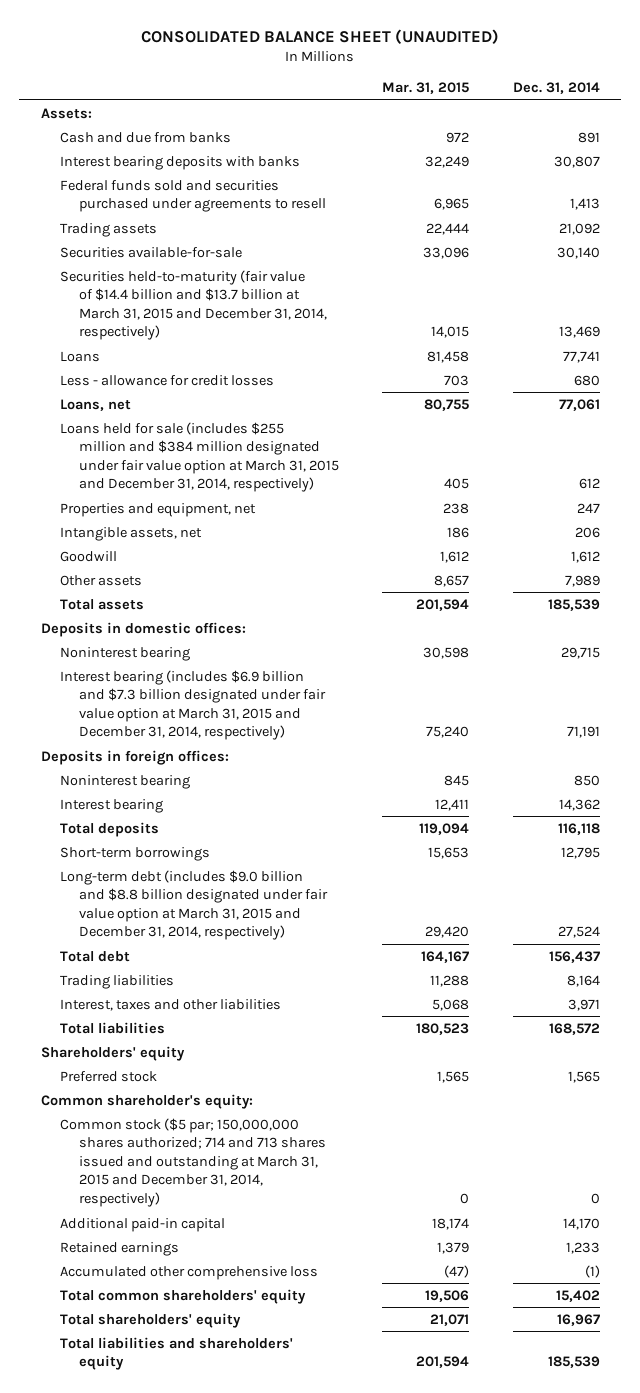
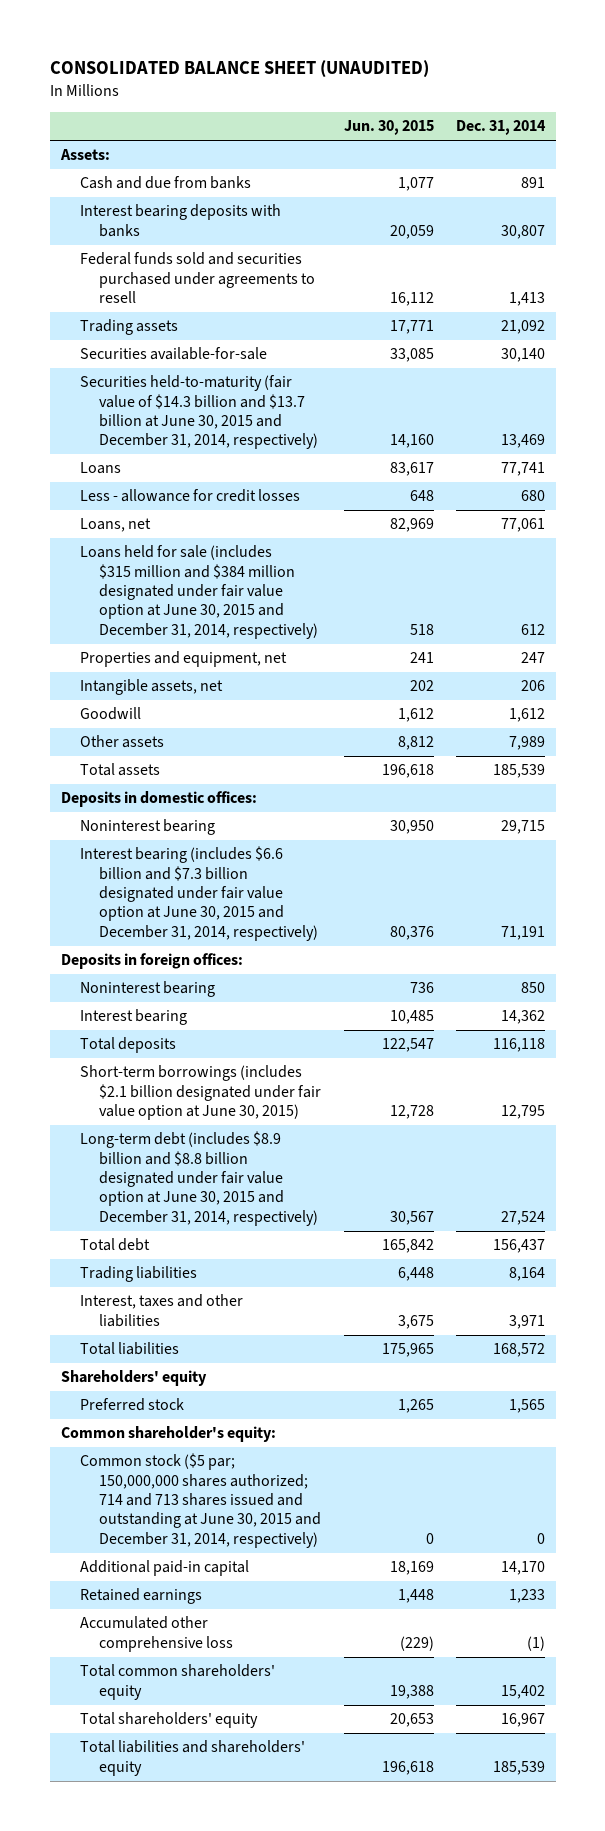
[382,82,470,95] Mar. 31, 2015 -> none
none -> [343,120,434,136] Jun. 30, 2015
[59,269,328,341] Securities held-to-maturity (fair value of $14.4 billion and $13.7 billion at March 31, 2015 and December 31, 2014, respectively) -> [80,375,319,450] Securities held-to-maturity (fair value of $14.3 billion and $13.7 billion at June 30, 2015 and December 31, 2014, respectively)
[59,421,340,493] Loans held for sale (includes $255 million and $384 million designated under fair value option at March 31, 2015 and December 31, 2014, respectively) -> [80,545,319,639] Loans held for sale (includes $315 million and $384 million designated under fair value option at June 30, 2015 and December 31, 2014, respectively)
[59,669,327,741] Interest bearing (includes $6.9 billion and $7.3 billion designated under fair value option at March 31, 2015 and December 31, 2014, respectively) -> [80,846,319,941] Interest bearing (includes $6.6 billion and $7.3 billion designated under fair value option at June 30, 2015 and December 31, 2014, respectively)
[59,846,210,861] Short-term borrowings -> [80,1065,322,1121] Short-term borrowings (includes $2.1 billion designated under fair value option at June 30, 2015)
[59,869,329,941] Long-term debt (includes $9.0 billion and $8.8 billion designated under fair value option at March 31, 2015 and December 31, 2014, respectively) -> [80,1131,319,1226] Long-term debt (includes $8.9 billion and $8.8 billion designated under fair value option at June 30, 2015 and December 31, 2014, respectively)
[59,1117,327,1208] Common stock ($5 par; 150,000,000 shares authorized; 714 and 713 shares issued and outstanding at March 31, 2015 and December 31, 2014, respectively) -> [80,1453,322,1548] Common stock ($5 par; 150,000,000 shares authorized; 714 and 713 shares issued and outstanding at June 30, 2015 and December 31, 2014, respectively)

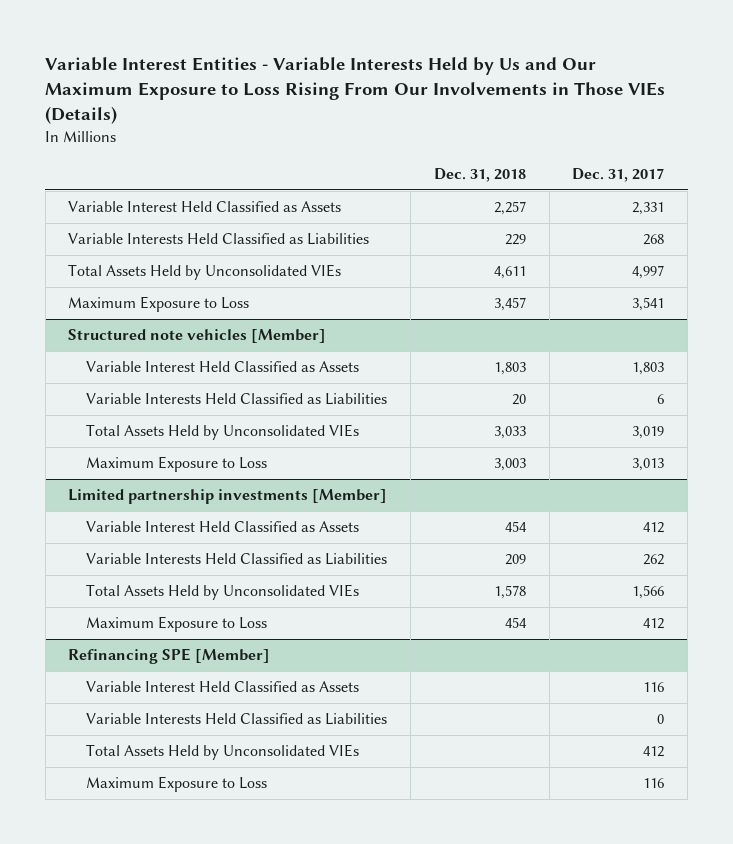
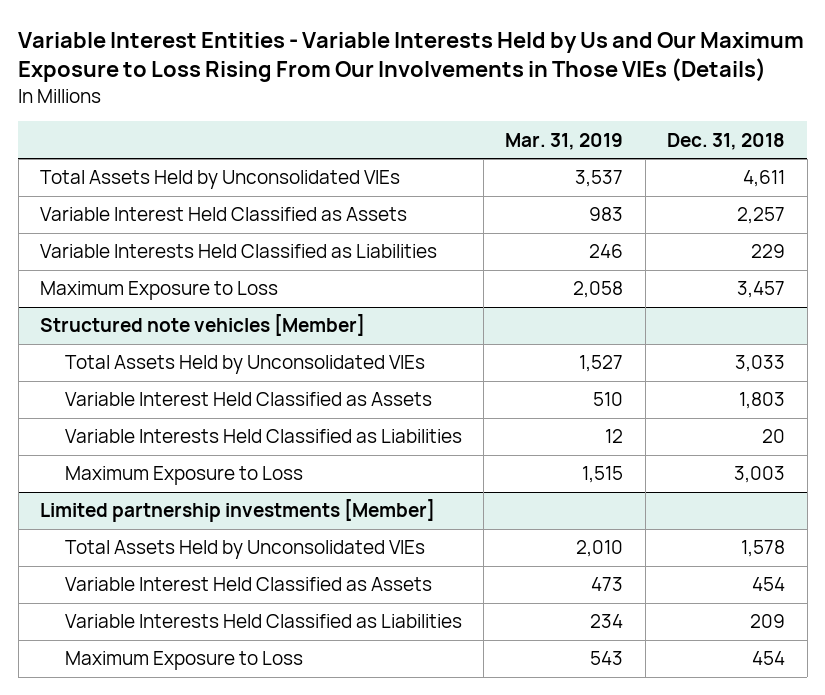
[572,168,665,183] Dec. 31, 2017 -> none
none -> [505,132,624,150] Mar. 31, 2019
[68,264,342,281] Total Assets Held by Unconsolidated VIEs -> [40,170,401,190] Total Assets Held by Unconsolidated VIEs
[85,424,359,441] Total Assets Held by Unconsolidated VIEs -> [64,355,425,375] Total Assets Held by Unconsolidated VIEs
[85,584,359,601] Total Assets Held by Unconsolidated VIEs -> [64,540,425,560] Total Assets Held by Unconsolidated VIEs
[68,648,271,665] Refinancing SPE [Member] -> none
[85,681,359,693] Variable Interest Held Classified as Assets -> none
[85,713,387,726] Variable Interests Held Classified as Liabilities -> none
[85,744,359,761] Total Assets Held by Unconsolidated VIEs -> none
[85,776,267,793] Maximum Exposure to Loss -> none

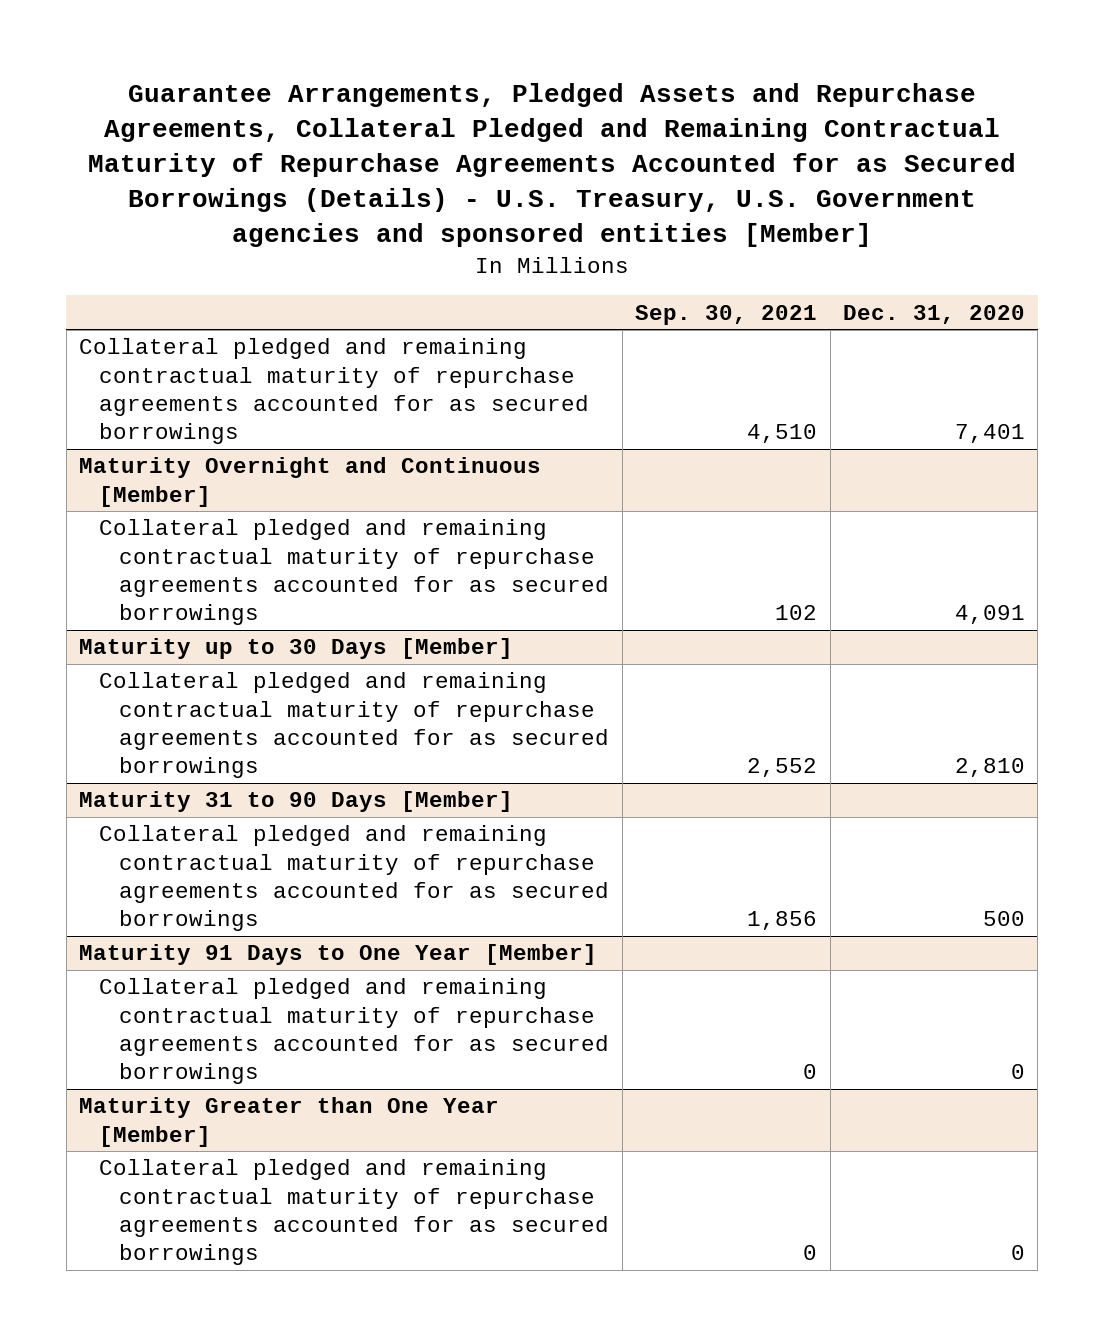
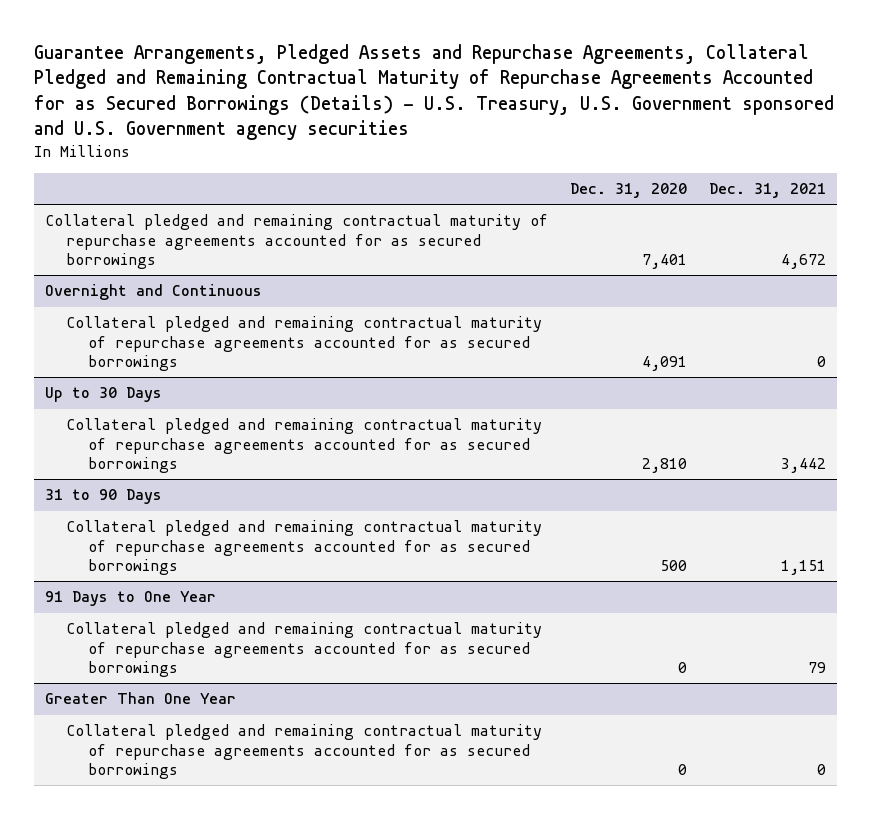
[88,82,1017,248] Guarantee Arrangements, Pledged Assets and Repurchase Agreements, Collateral Pledged and Remaining Contractual Maturity of Repurchase Agreements Accounted for as Secured Borrowings (Details) - U.S. Treasury, U.S. Government agencies and sponsored entities [Member] -> [33,44,834,140] Guarantee Arrangements, Pledged Assets and Repurchase Agreements, Collateral Pledged and Remaining Contractual Maturity of Repurchase Agreements Accounted for as Secured Borrowings (Details) - U.S. Treasury, U.S. Government sponsored and U.S. Government agency securities
[635,304,818,325] Sep. 30, 2021 -> none
none -> [709,183,827,199] Dec. 31, 2021
[79,457,542,507] Maturity Overnight and Continuous [Member] -> [45,284,263,301] Overnight and Continuous
[79,638,514,660] Maturity up to 30 Days [Member] -> [45,387,163,403] Up to 30 Days
[79,791,514,813] Maturity 31 to 90 Days [Member] -> [45,489,163,505] 31 to 90 Days
[79,944,598,966] Maturity 91 Days to One Year [Member] -> [45,591,217,607] 91 Days to One Year
[79,1097,500,1147] Maturity Greater than One Year [Member] -> [45,692,237,705] Greater Than One Year

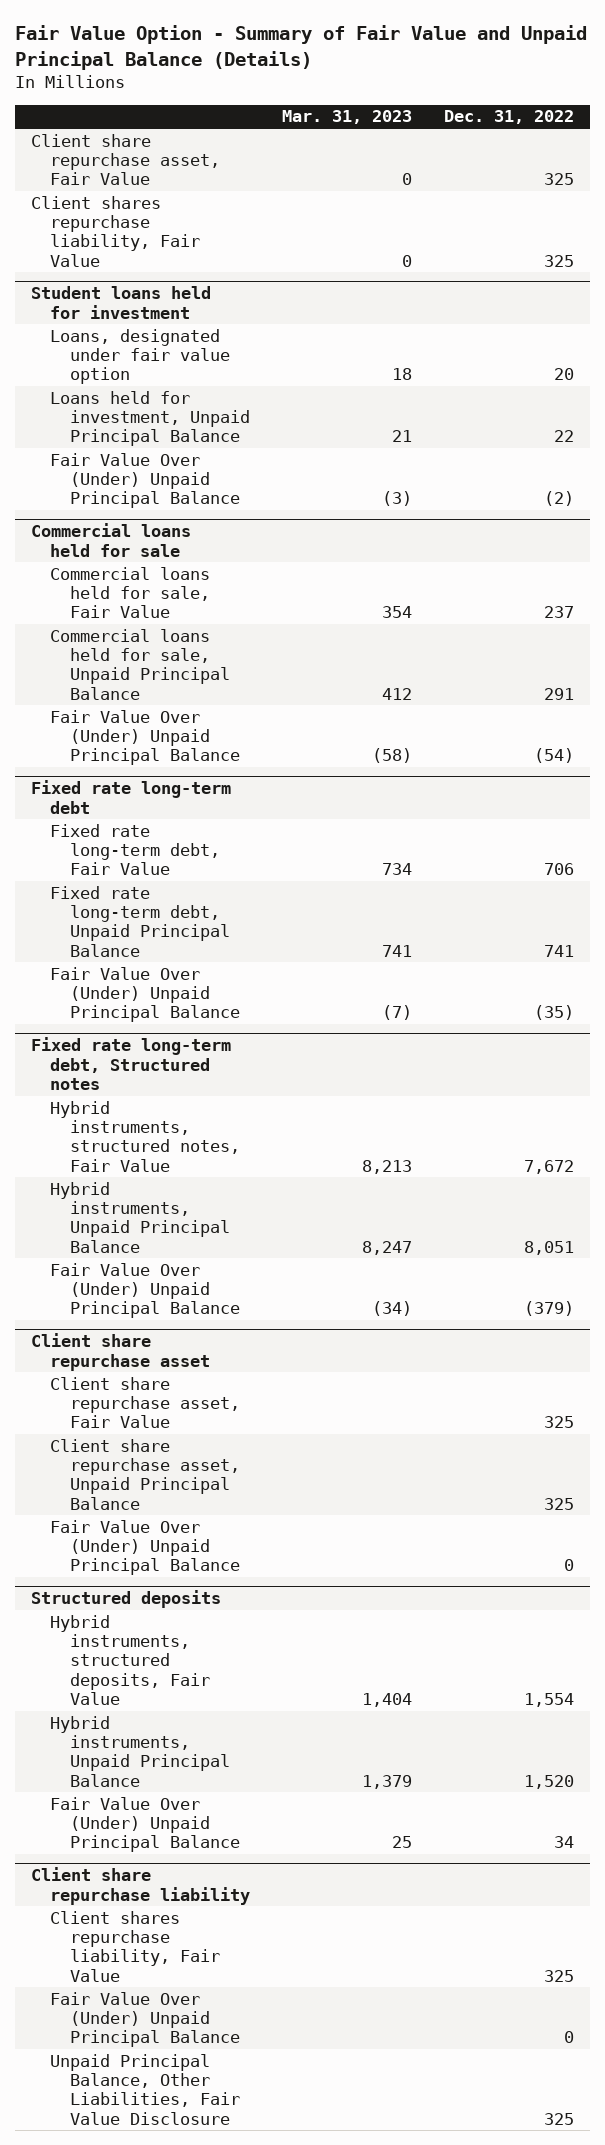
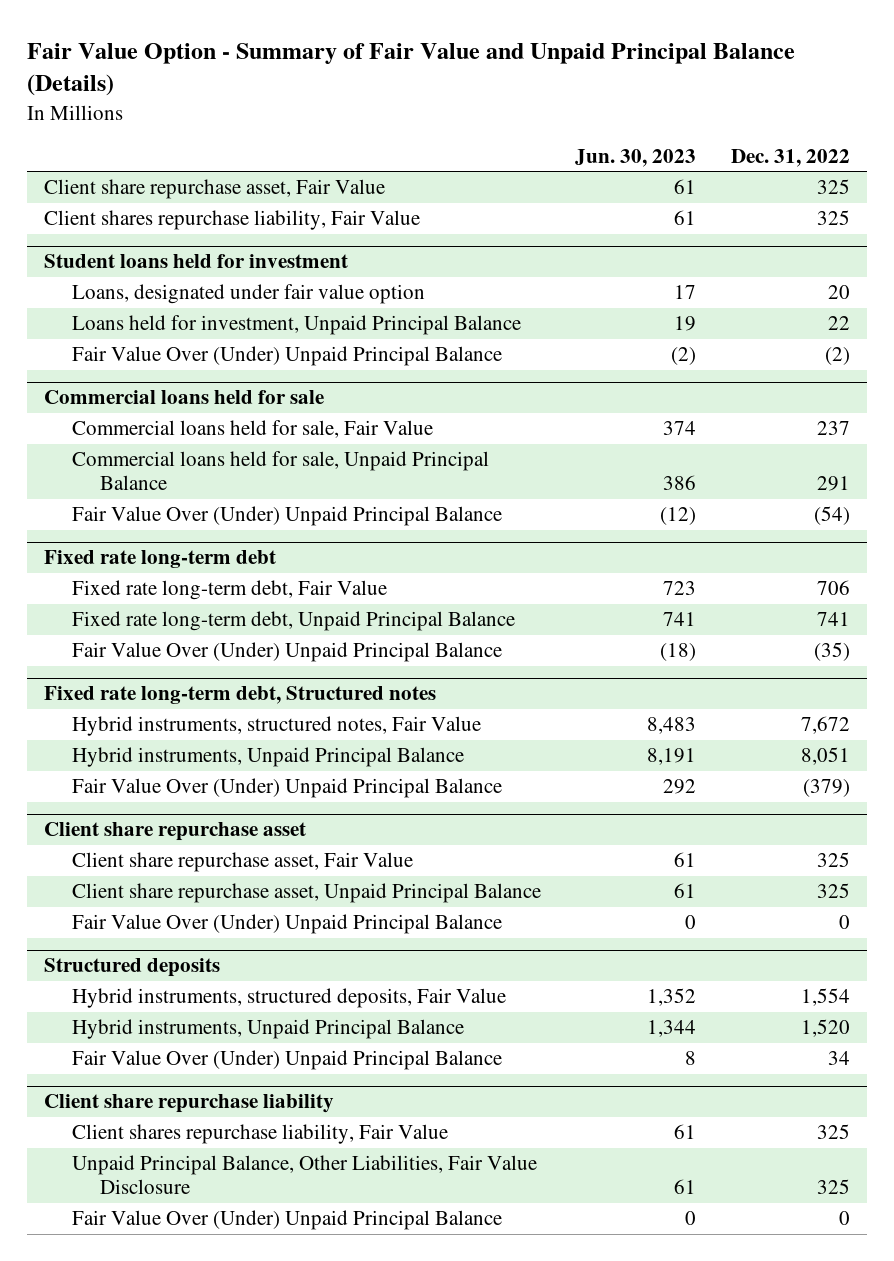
[282,110,413,125] Mar. 31, 2023 -> none
none -> [575,148,697,167] Jun. 30, 2023
[50,1991,240,2048] Fair Value Over (Under) Unpaid Principal Balance -> [72,1210,503,1231] Fair Value Over (Under) Unpaid Principal Balance

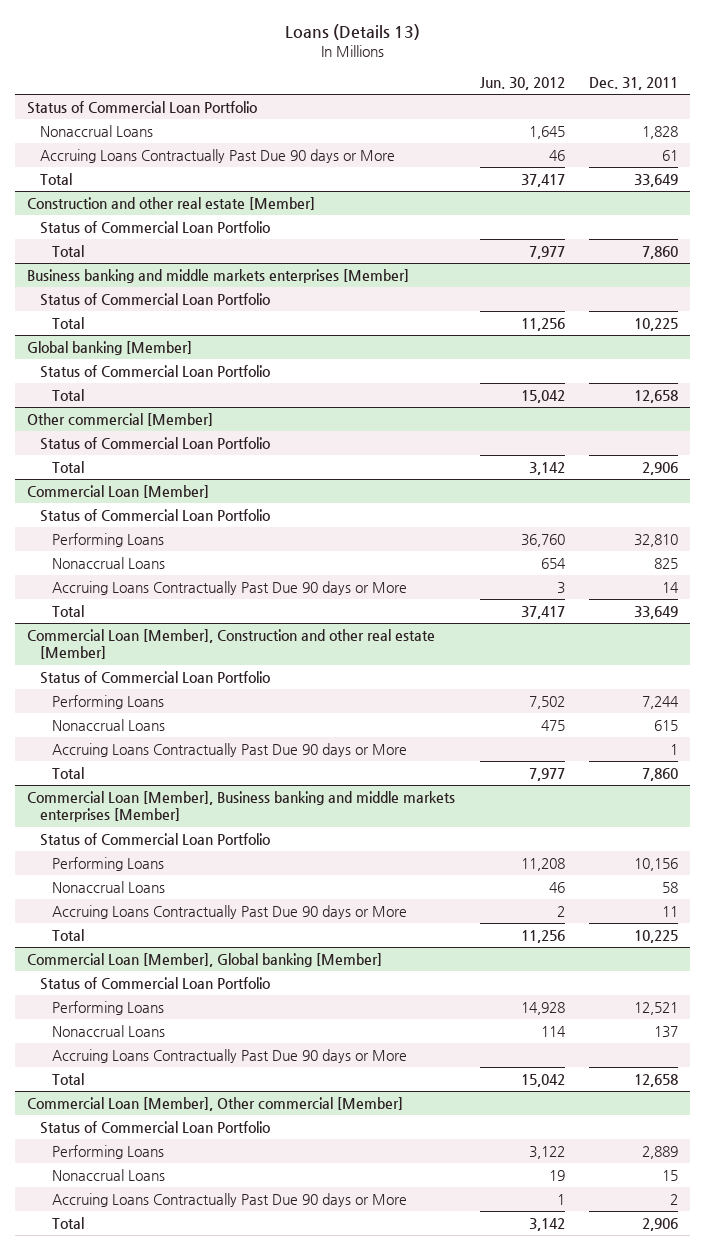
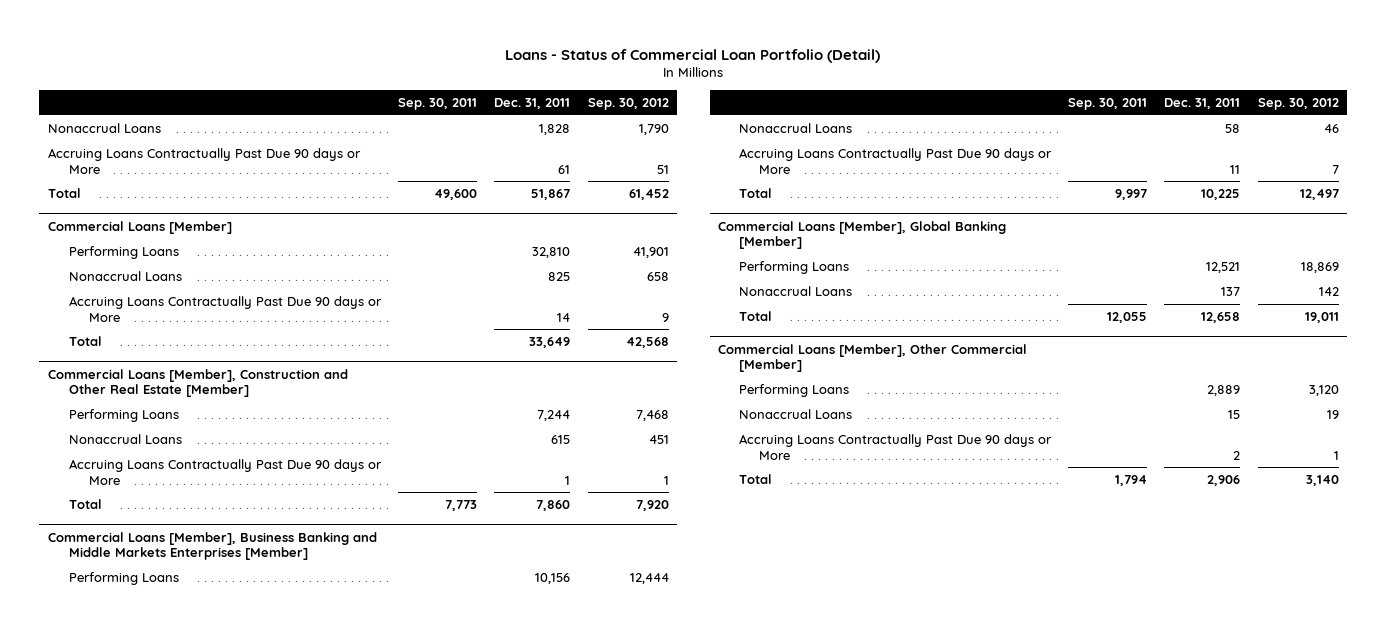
[284,23,420,40] Loans (Details 13) -> [505,48,881,63] Loans - Status of Commercial Loan Portfolio (Detail)
[479,76,565,90] Jun. 30, 2012 -> none
none -> [397,97,477,110] Sep. 30, 2011
none -> [587,97,669,110] Sep. 30, 2012
[27,101,258,115] Status of Commercial Loan Portfolio -> none
[27,197,316,211] Construction and other real estate [Member] -> none
[39,221,270,235] Status of Commercial Loan Portfolio -> none
[51,245,84,258] Total -> none
[27,269,410,284] Business banking and middle markets enterprises [Member] -> none
[39,293,270,307] Status of Commercial Loan Portfolio -> none
[51,317,84,330] Total -> none
[27,341,193,356] Global banking [Member] -> none
[39,365,270,379] Status of Commercial Loan Portfolio -> none
[51,389,84,402] Total -> none
[27,413,214,427] Other commercial [Member] -> none
[39,437,270,451] Status of Commercial Loan Portfolio -> none
[51,461,84,474] Total -> none
[39,509,270,523] Status of Commercial Loan Portfolio -> none
[633,174,678,188] 33,649 -> [531,189,571,201] 51,867
[27,485,210,499] Commercial Loan [Member] -> [48,220,233,234] Commercial Loans [Member]
[39,671,270,685] Status of Commercial Loan Portfolio -> none
[27,629,436,660] Commercial Loan [Member], Construction and other real estate [Member] -> [48,368,349,398] Commercial Loans [Member], Construction and Other Real Estate [Member]
[39,833,270,847] Status of Commercial Loan Portfolio -> none
[27,791,456,823] Commercial Loan [Member], Business banking and middle markets enterprises [Member] -> [48,531,378,561] Commercial Loans [Member], Business Banking and Middle Markets Enterprises [Member]
[39,977,270,991] Status of Commercial Loan Portfolio -> none
[27,953,383,968] Commercial Loan [Member], Global banking [Member] -> [718,220,1007,250] Commercial Loans [Member], Global Banking [Member]
[51,1049,407,1064] Accruing Loans Contractually Past Due 90 days or More -> none
[39,1121,270,1135] Status of Commercial Loan Portfolio -> none
[27,1097,404,1112] Commercial Loan [Member], Other commercial [Member] -> [718,343,1028,373] Commercial Loans [Member], Other Commercial [Member]

